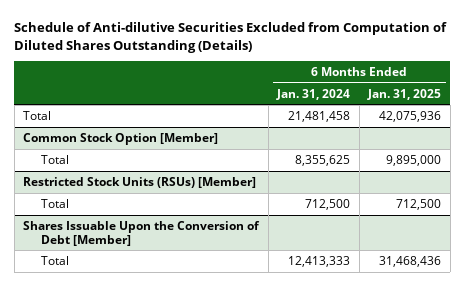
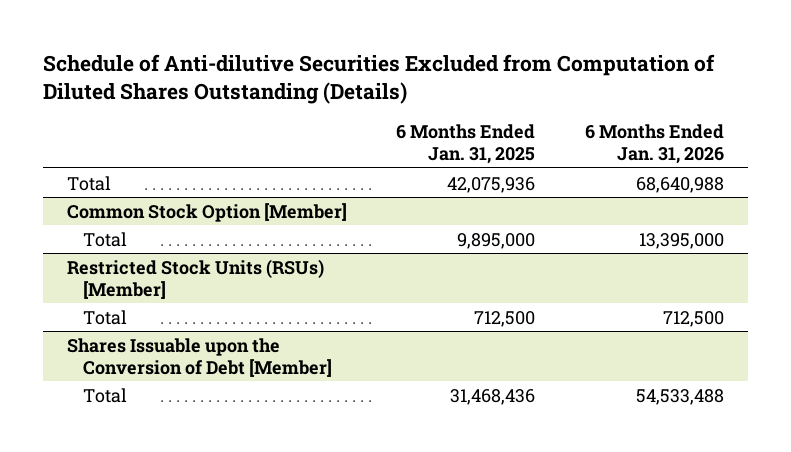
[276,88,351,100] Jan. 31, 2024 -> none
none -> [584,123,724,165] 6 Months Ended Jan. 31, 2026
[23,220,261,246] Shares Issuable Upon the Conversion of Debt [Member] -> [67,337,332,377] Shares Issuable upon the Conversion of Debt [Member]

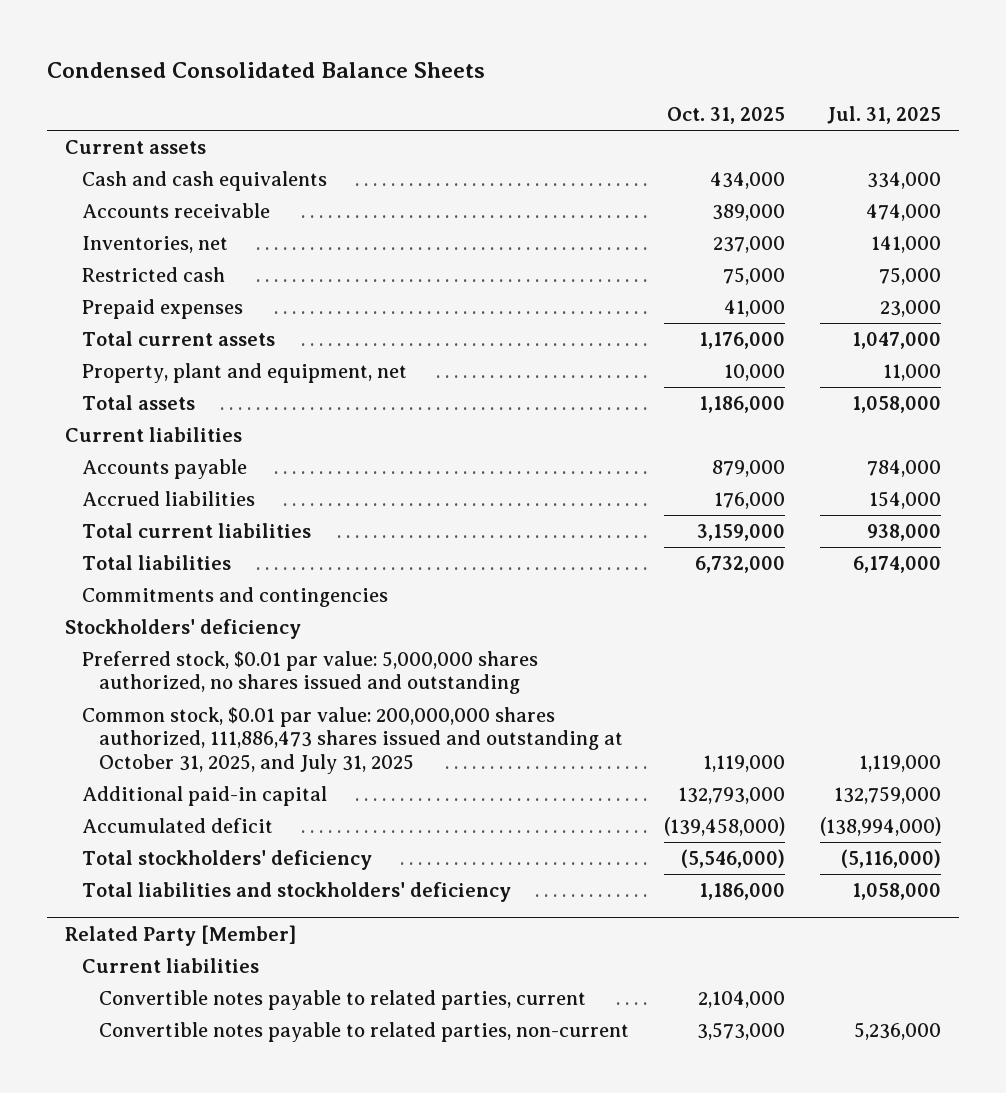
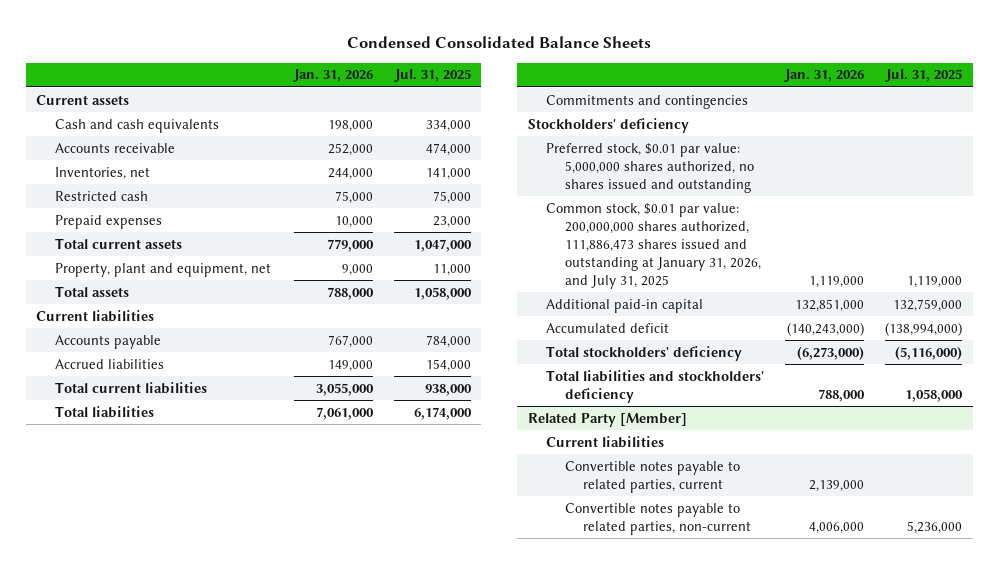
[667,106,786,124] Oct. 31, 2025 -> none
none -> [292,69,373,83] Jan. 31, 2026
[82,706,624,775] Common stock, $0.01 par value: 200,000,000 shares authorized, 111,886,473 shares issued and outstanding at October 31, 2025, and July 31, 2025 -> [546,202,761,290] Common stock, $0.01 par value: 200,000,000 shares authorized, 111,886,473 shares issued and outstanding at January 31, 2026, and July 31, 2025

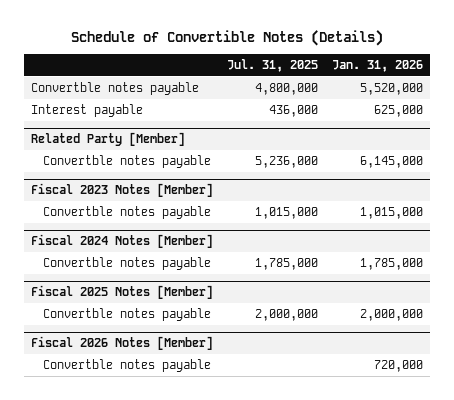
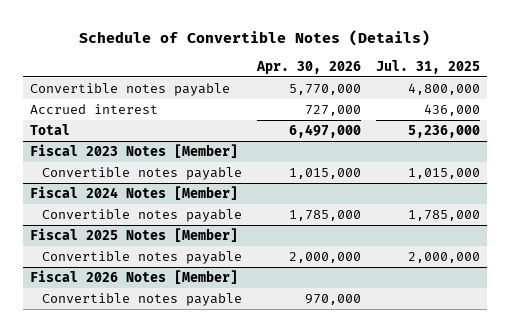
[331,60,423,73] Jan. 31, 2026 -> none
none -> [255,60,361,74] Apr. 30, 2026
[30,132,185,147] Related Party [Member] -> none
[30,82,199,96] Convertble notes payable -> [30,83,231,97] Convertible notes payable
[30,104,143,118] Interest payable -> [30,104,159,115] Accrued interest
[43,155,212,169] Convertble notes payable -> [30,124,71,136] Total
[43,206,212,220] Convertble notes payable -> [41,167,242,181] Convertible notes payable
[43,257,212,271] Convertble notes payable -> [41,209,242,223] Convertible notes payable
[43,308,212,322] Convertble notes payable -> [41,251,242,265] Convertible notes payable
[43,359,212,373] Convertble notes payable -> [41,293,242,307] Convertible notes payable

